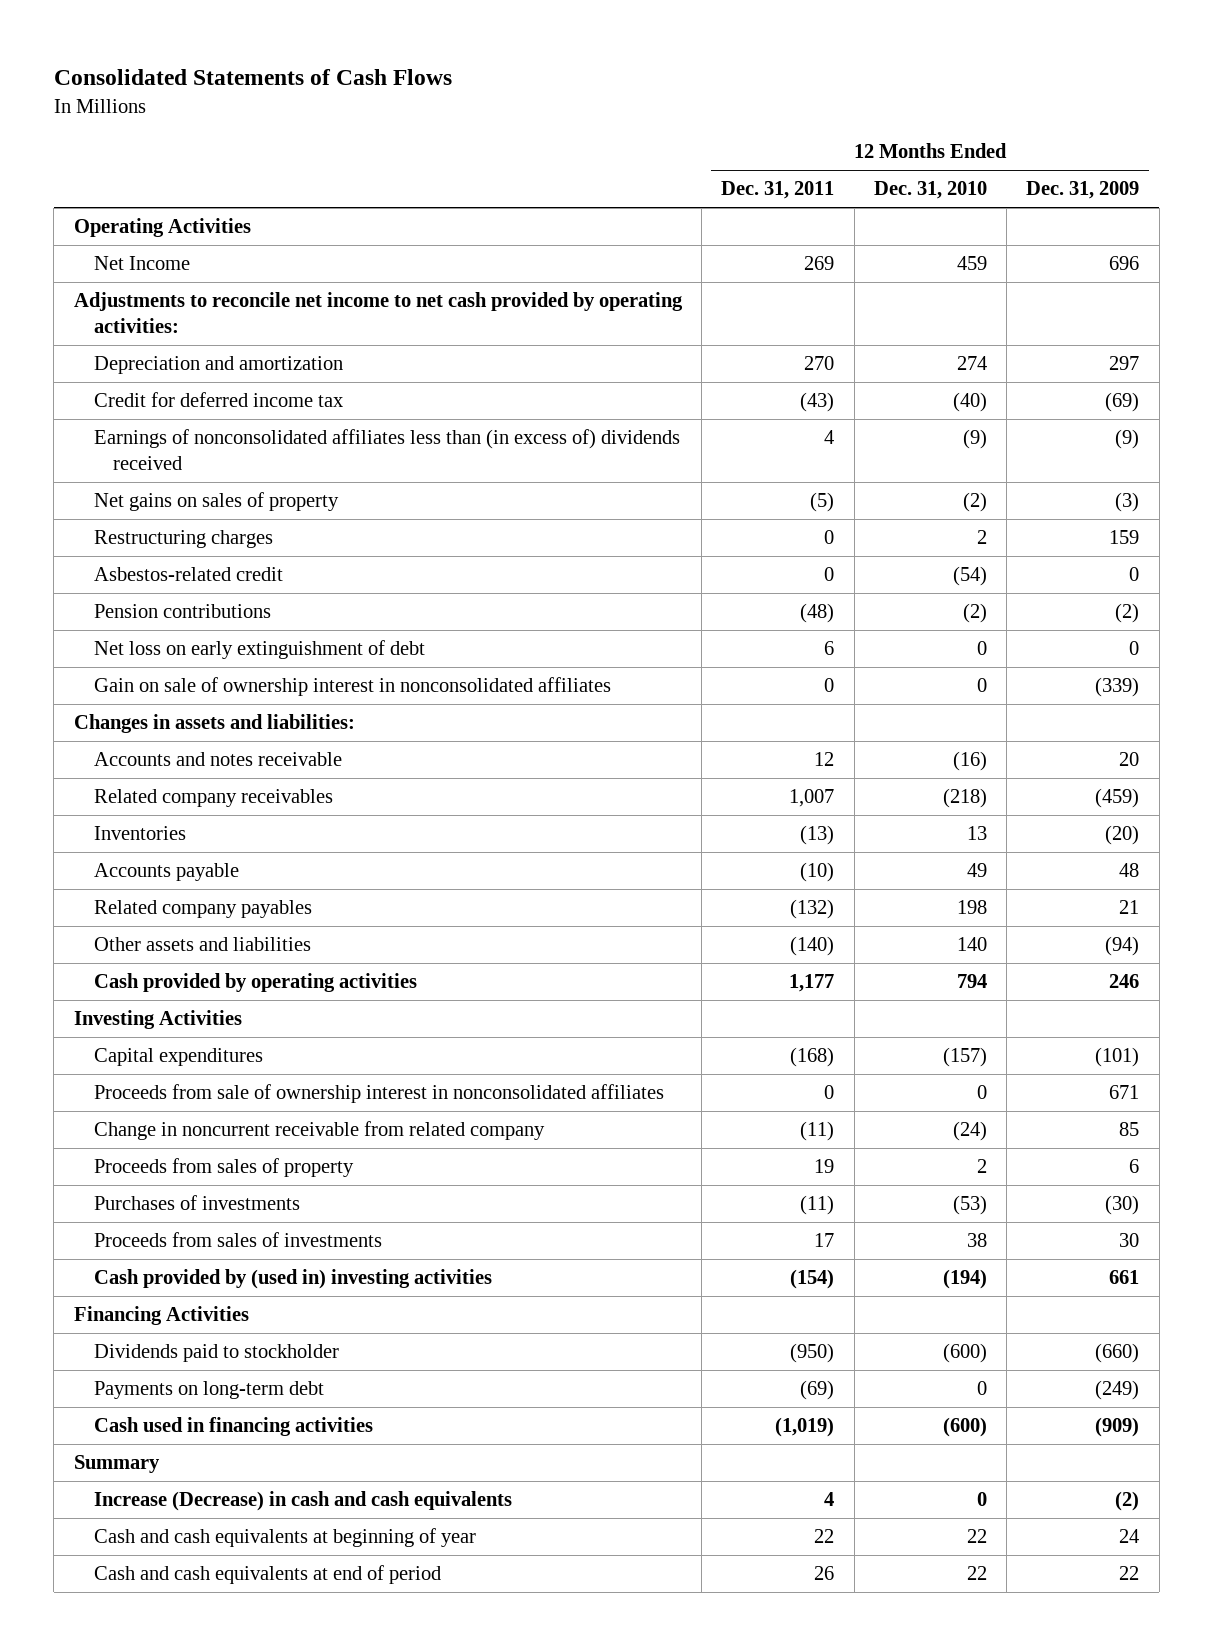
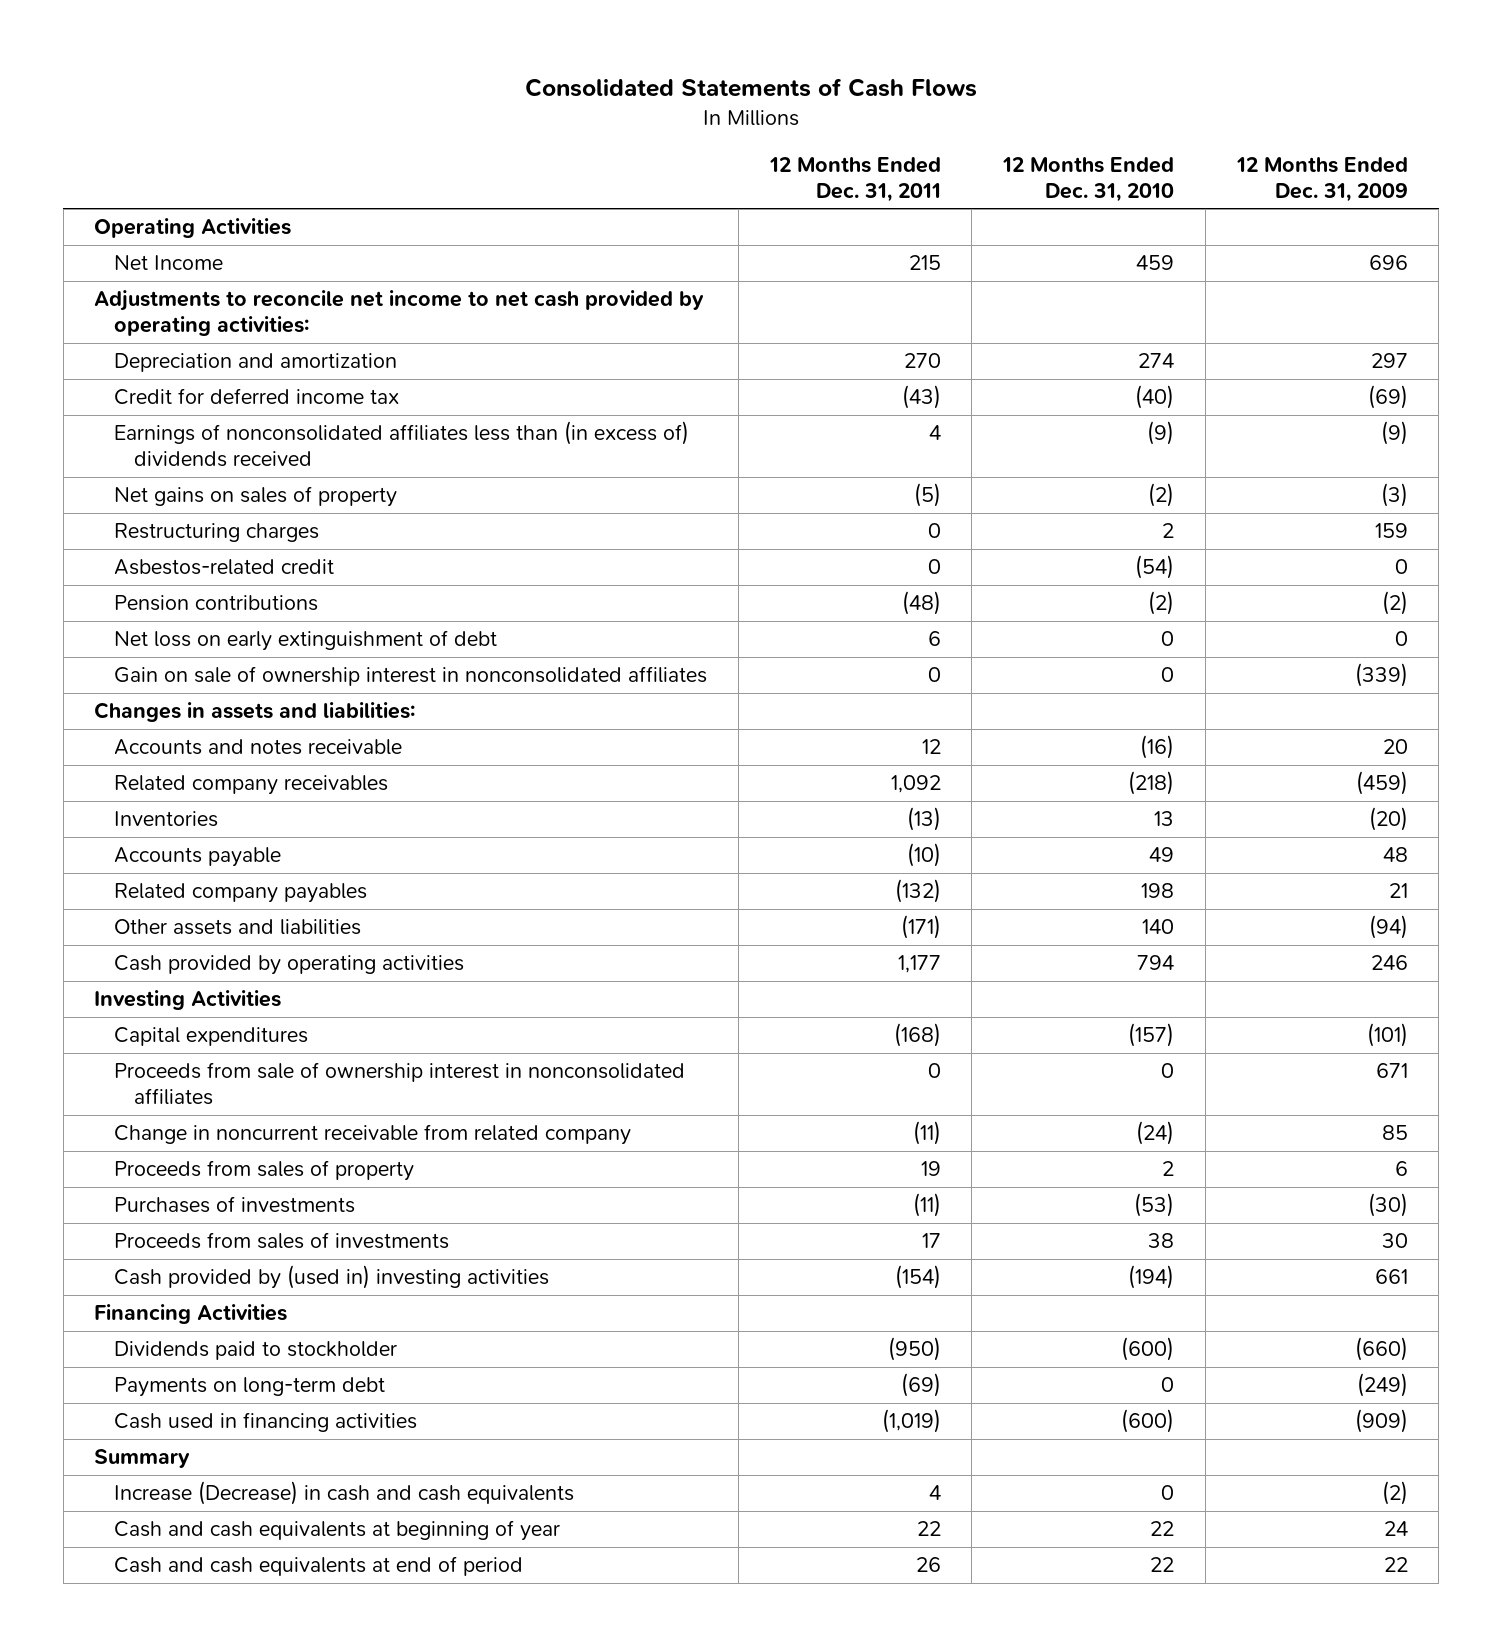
[804,256,835,271] 269 -> [908,255,941,271] 215
[789,789,835,808] 1,007 -> [890,775,941,794] 1,092
[790,936,835,957] (140) -> [900,915,941,940] (171)

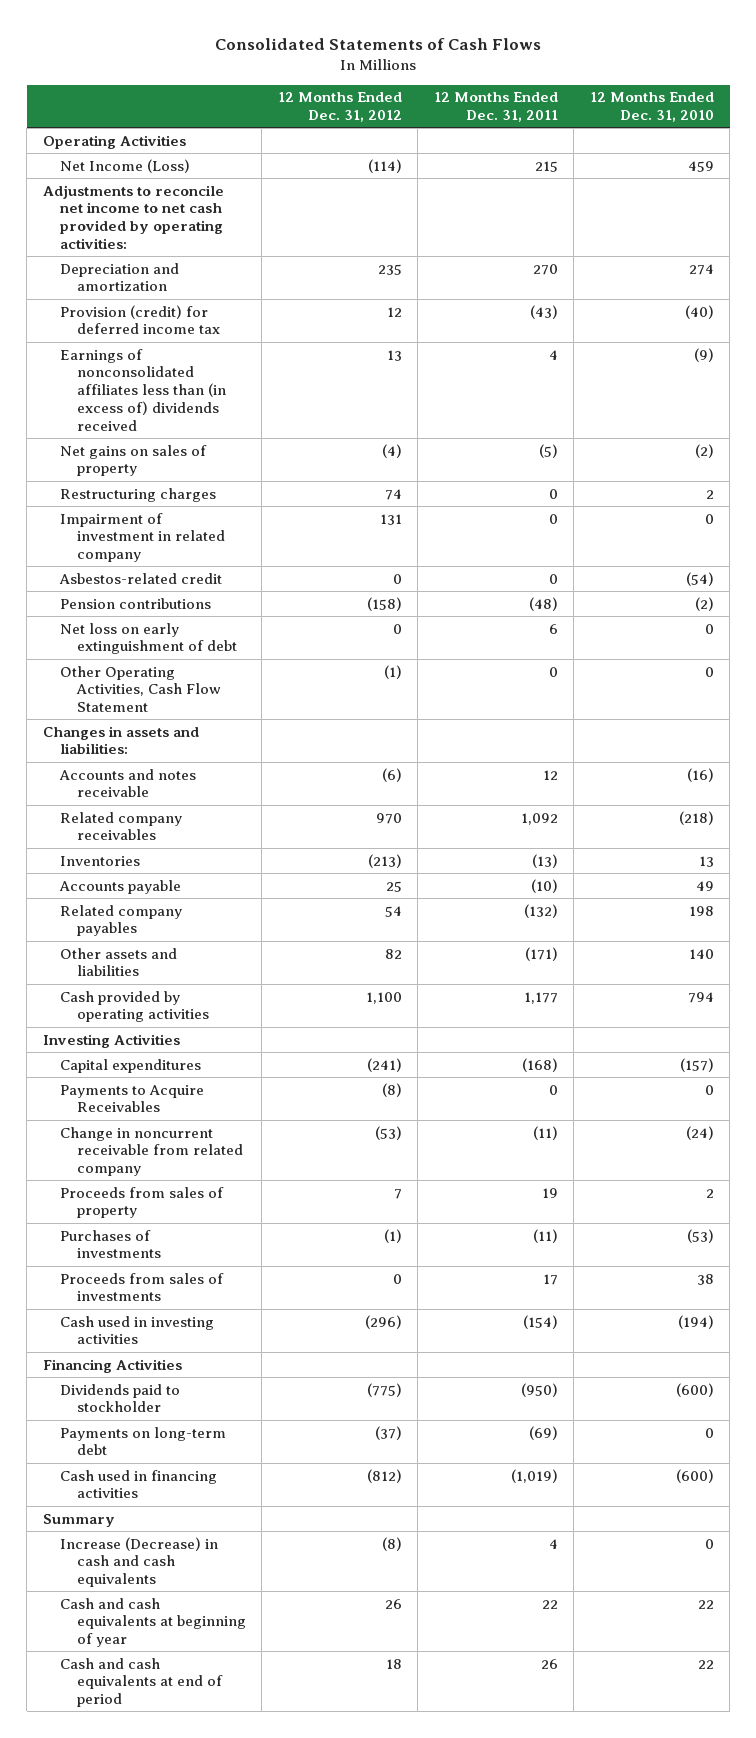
[1235,156,1408,202] 12 Months Ended Dec. 31, 2009 -> none
none -> [277,92,402,122] 12 Months Ended Dec. 31, 2012
[114,255,224,271] Net Income -> [59,158,190,173] Net Income (Loss)
[114,388,400,406] Credit for deferred income tax -> [59,304,220,335] Provision (credit) for deferred income tax
none -> [59,512,225,563] Impairment of investment in related company
[114,666,708,687] Gain on sale of ownership interest in nonconsolidated affiliates -> none
none -> [59,665,221,713] Other Operating Activities, Cash Flow Statement
[114,1062,686,1106] Proceeds from sale of ownership interest in nonconsolidated affiliates -> none
none -> [59,1084,204,1113] Payments to Acquire Receivables
[114,1265,550,1290] Cash provided by (used in) investing activities -> [59,1315,214,1345] Cash used in investing activities

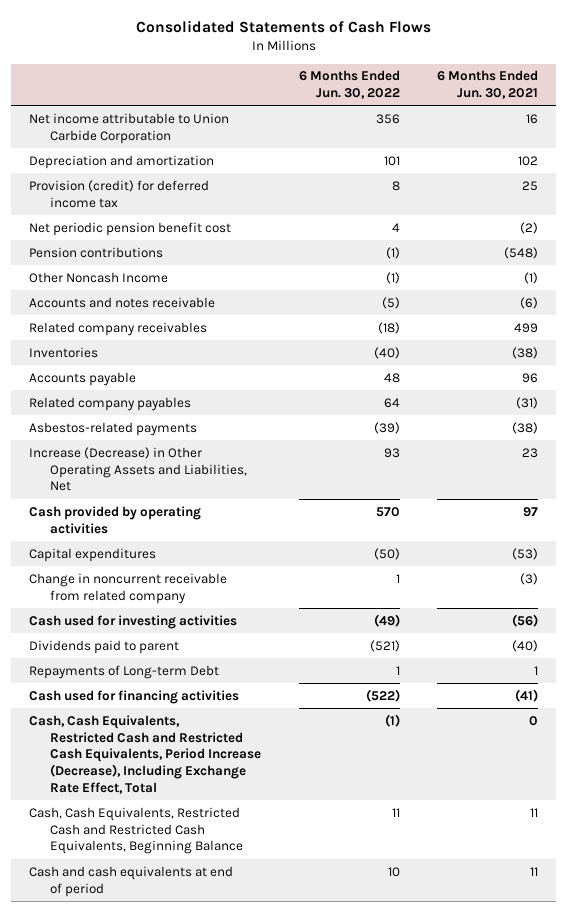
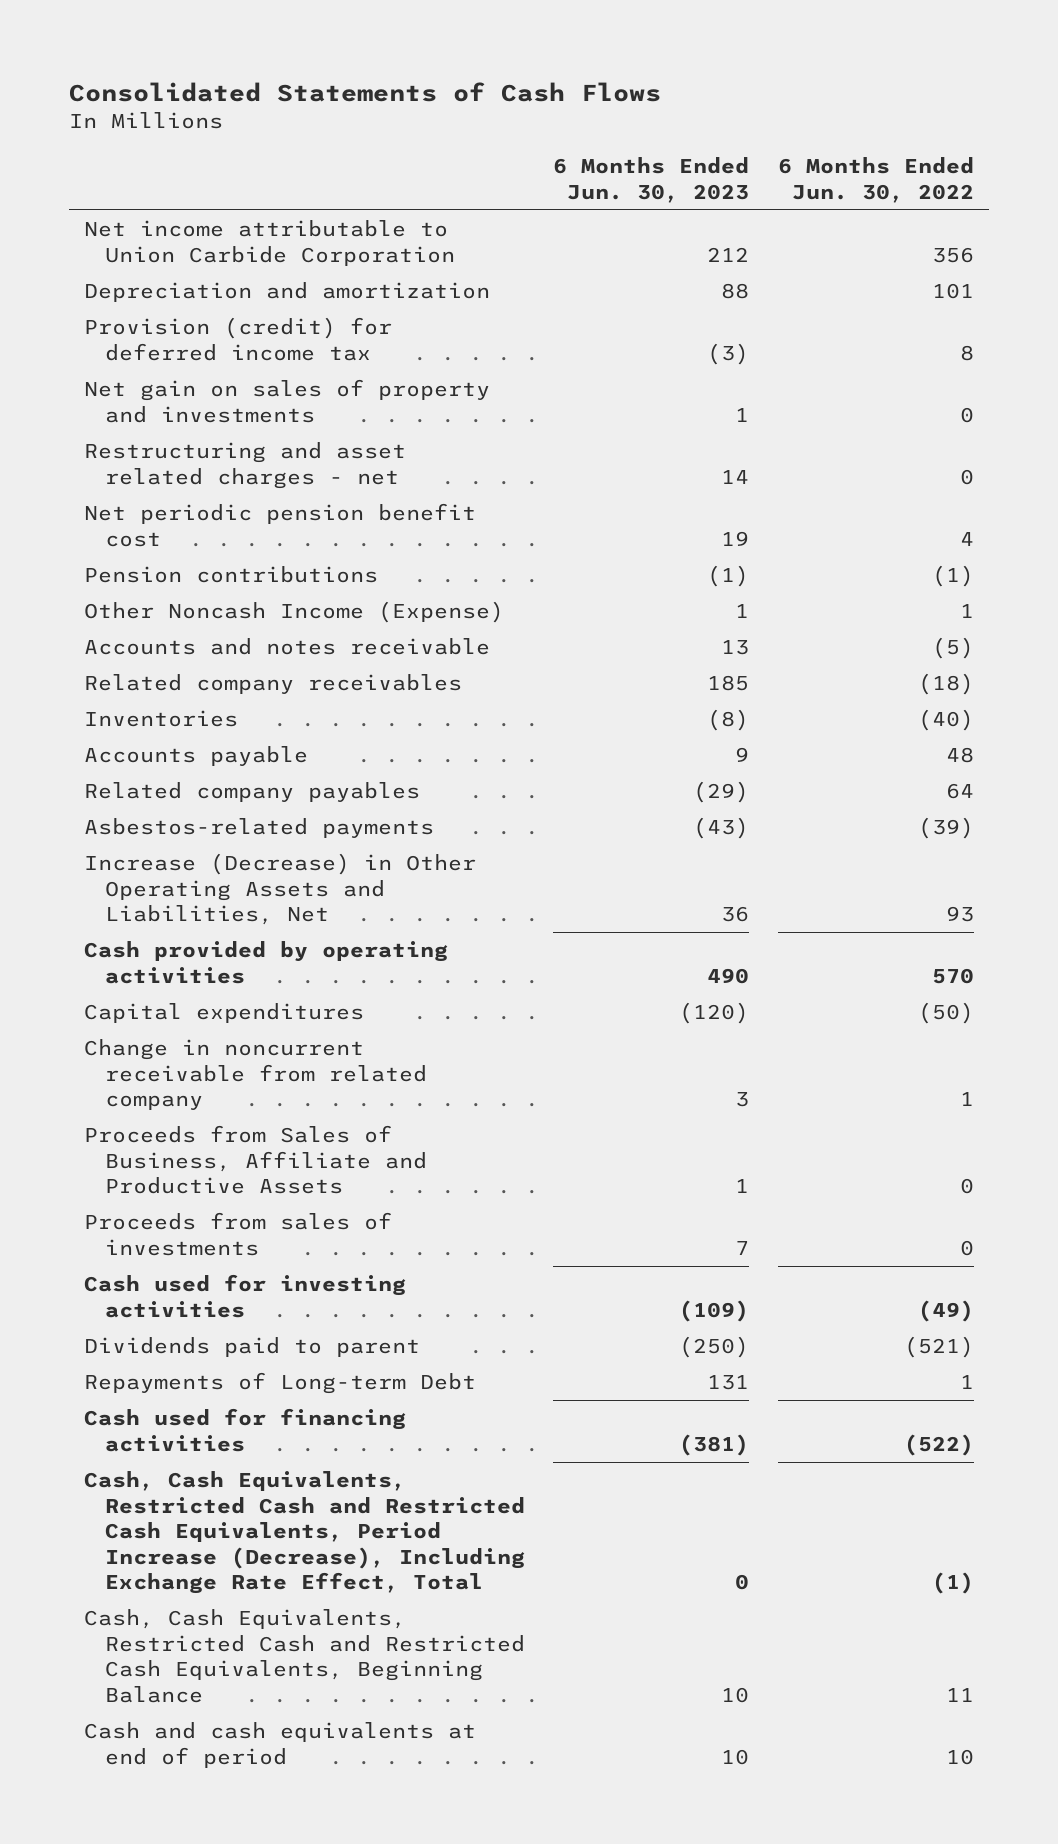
[436,70,538,100] 6 Months Ended Jun. 30, 2021 -> none
none -> [553,157,750,203] 6 Months Ended Jun. 30, 2023
none -> [83,379,490,423] Net gain on sales of property and investments
none -> [83,442,406,489] Restructuring and asset related charges - net
[29,271,169,283] Other Noncash Income -> [83,601,504,624] Other Noncash Income (Expense)
[385,271,400,284] (1) -> [960,604,975,619] 1
none -> [83,1125,427,1195] Proceeds from Sales of Business, Affiliate and Productive Assets
none -> [83,1212,392,1256] Proceeds from sales of investments

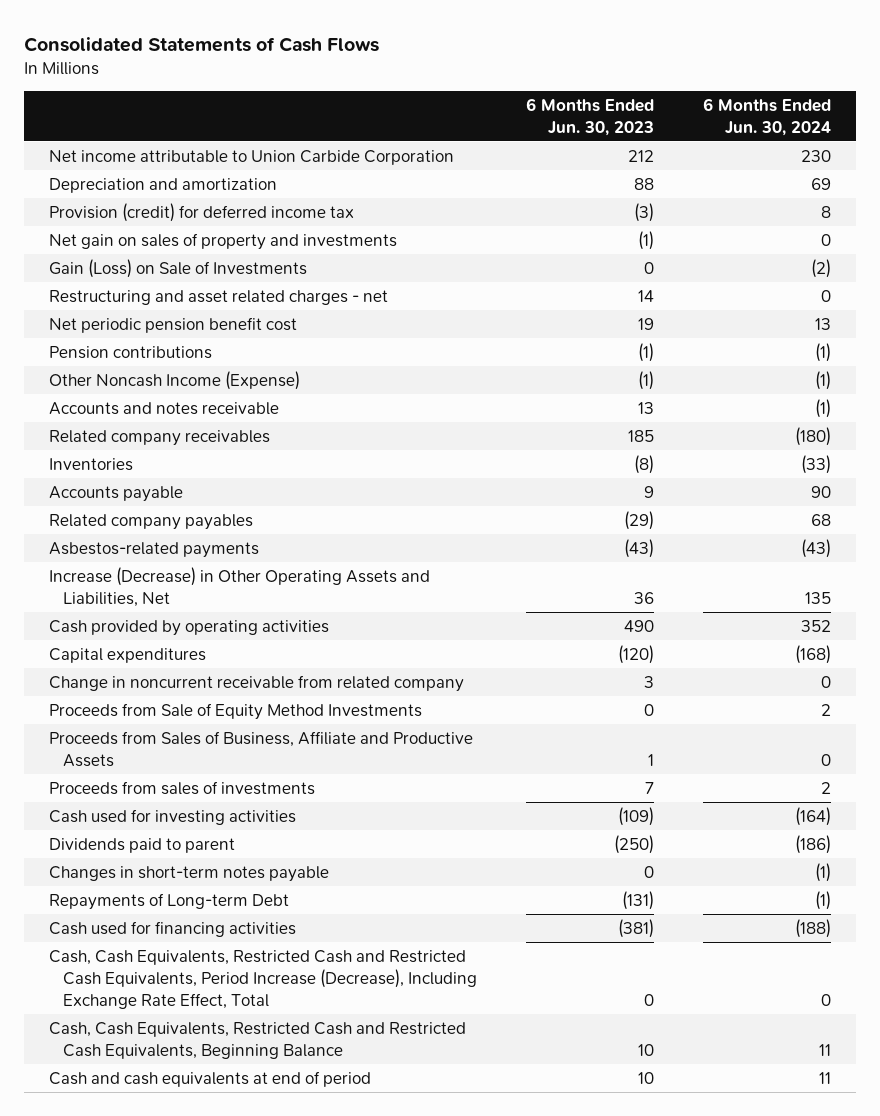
[778,157,975,203] 6 Months Ended Jun. 30, 2022 -> none
none -> [703,97,832,136] 6 Months Ended Jun. 30, 2024
[735,407,750,422] 1 -> [637,230,654,250] (1)
none -> [48,258,307,278] Gain (Loss) on Sale of Investments
[735,604,750,619] 1 -> [637,370,654,390] (1)
none -> [48,702,422,720] Proceeds from Sale of Equity Method Investments
none -> [48,865,329,882] Changes in short-term notes payable
[707,1375,750,1391] 131 -> [621,890,654,910] (131)

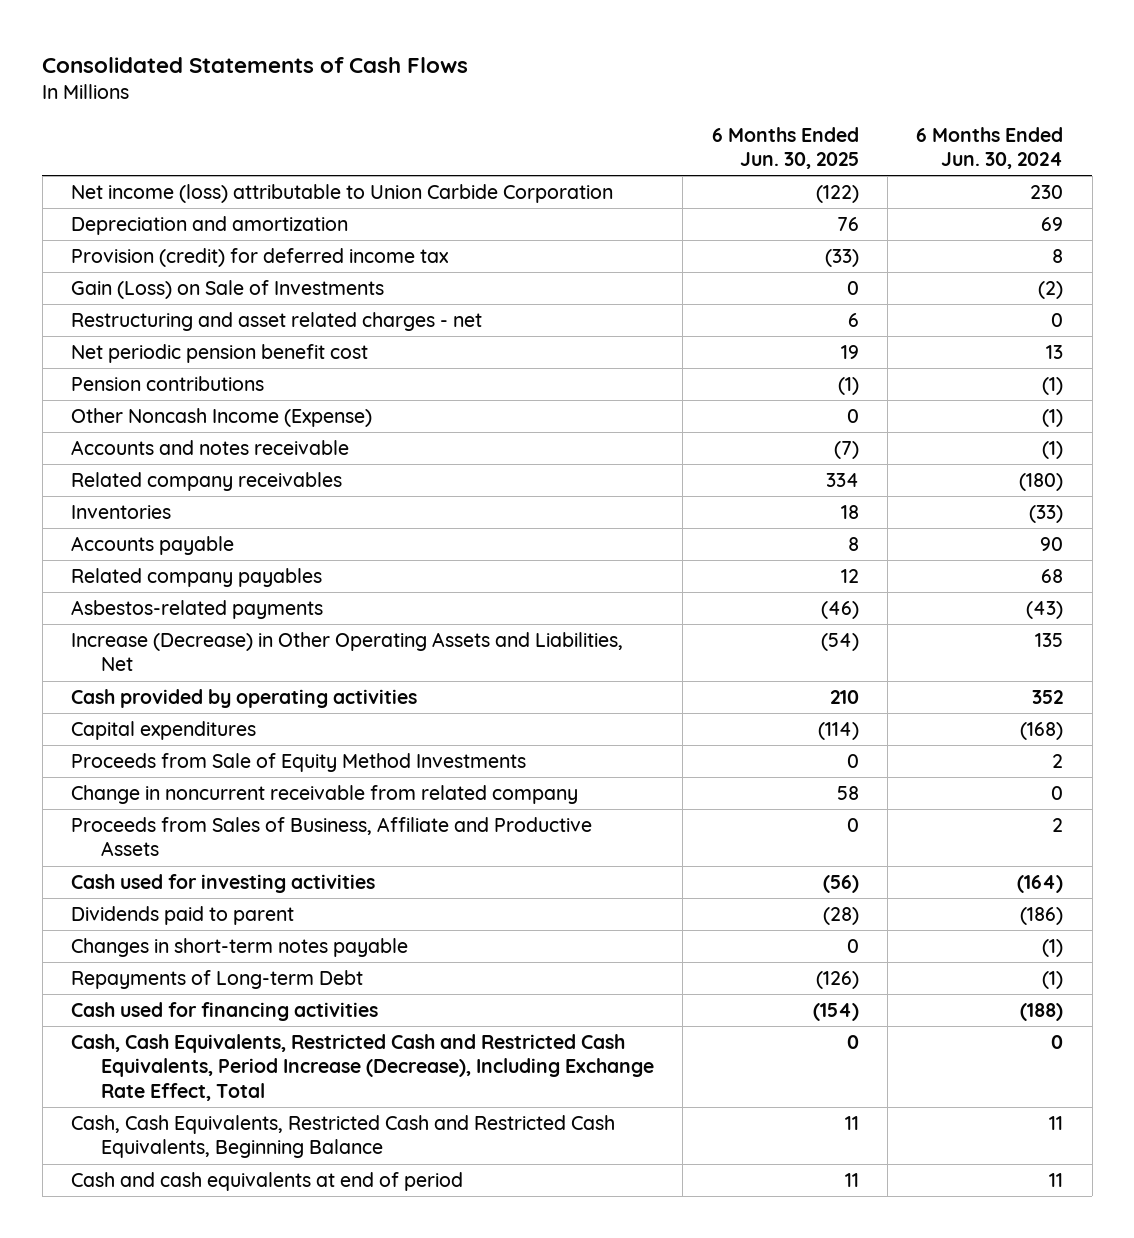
[525,97,654,136] 6 Months Ended Jun. 30, 2023 -> none
none -> [711,126,859,170] 6 Months Ended Jun. 30, 2025
[48,149,454,165] Net income attributable to Union Carbide Corporation -> [70,184,613,204] Net income (loss) attributable to Union Carbide Corporation
[48,232,397,250] Net gain on sales of property and investments -> none
[48,780,315,795] Proceeds from sales of investments -> none
[48,674,464,692] Change in noncurrent receivable from related company -> [70,785,578,805] Change in noncurrent receivable from related company
[821,753,832,766] 0 -> [1052,818,1064,833] 2

